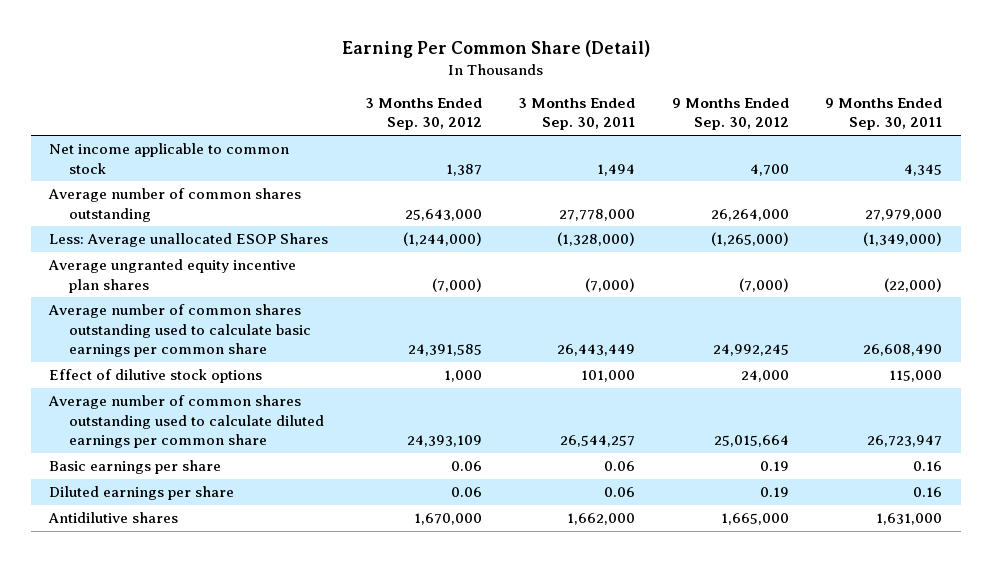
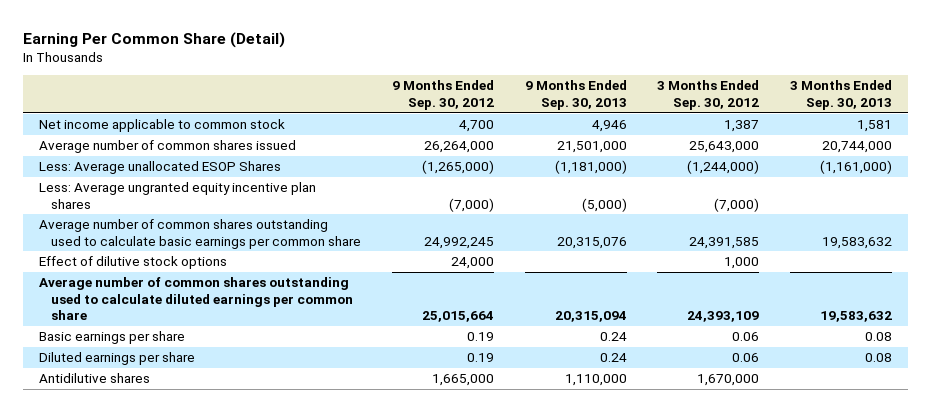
[518,97,636,131] 3 Months Ended Sep. 30, 2011 -> none
[825,97,943,131] 9 Months Ended Sep. 30, 2011 -> none
none -> [524,80,627,111] 9 Months Ended Sep. 30, 2013
none -> [790,80,893,111] 3 Months Ended Sep. 30, 2013
[48,188,302,222] Average number of common shares outstanding -> [38,140,296,154] Average number of common shares issued
[48,259,297,293] Average ungranted equity incentive plan shares -> [38,182,316,209] Less: Average ungranted equity incentive plan shares

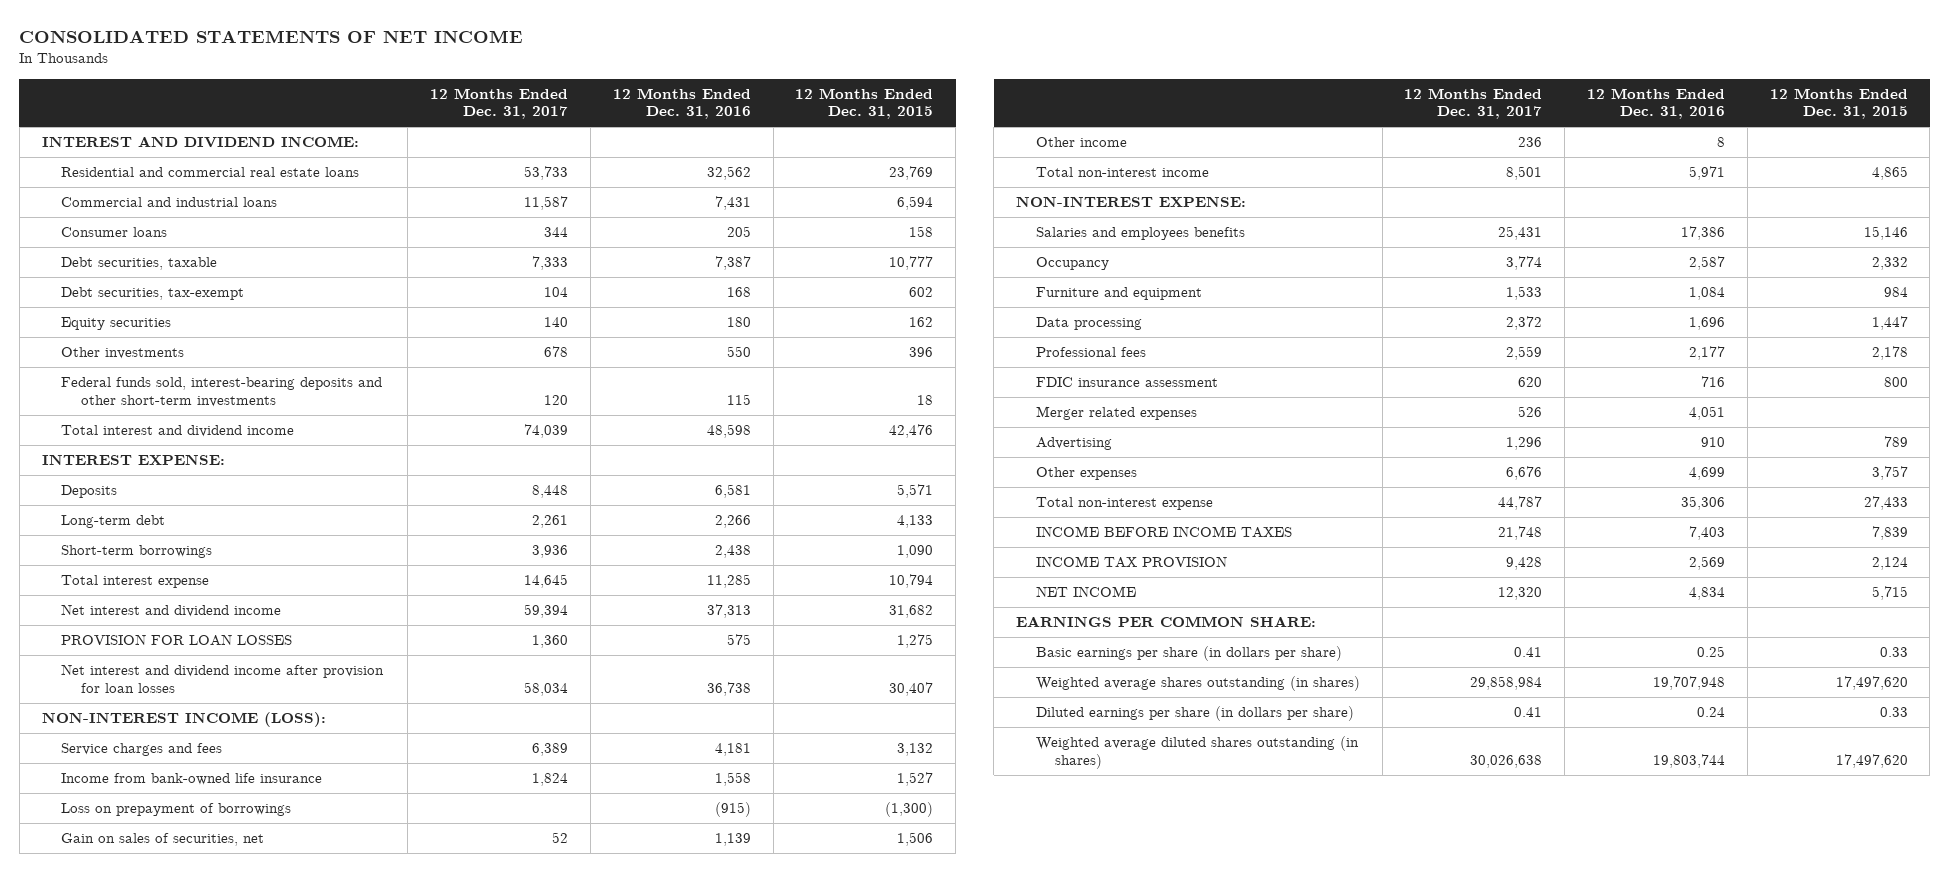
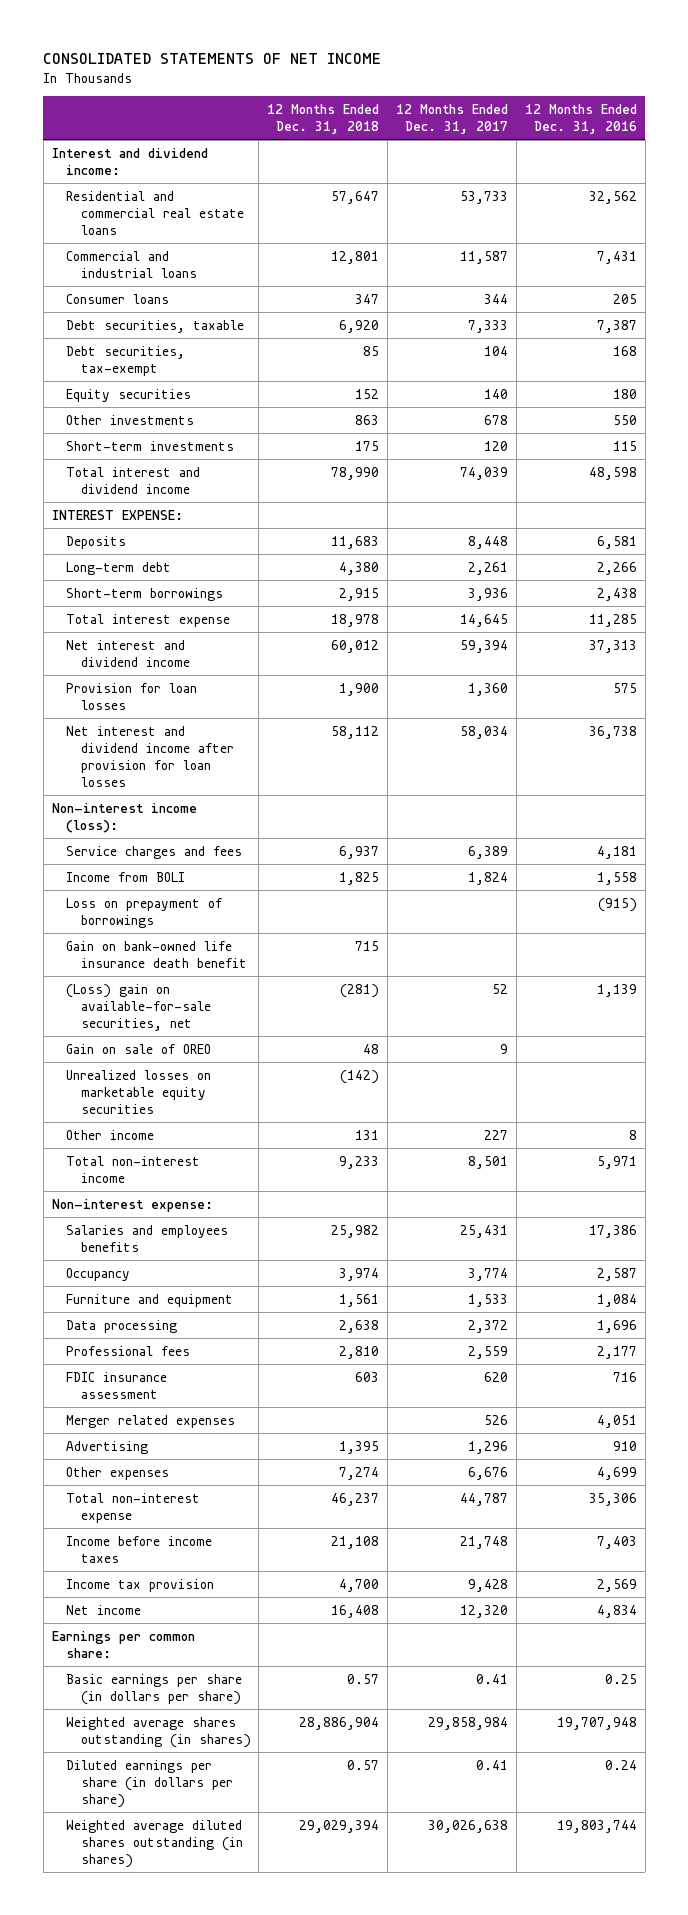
[795,87,934,120] 12 Months Ended Dec. 31, 2015 -> none
none -> [267,103,380,134] 12 Months Ended Dec. 31, 2018
[41,136,359,149] INTEREST AND DIVIDEND INCOME: -> [51,147,208,175] Interest and dividend income:
[61,377,383,407] Federal funds sold, interest-bearing deposits and other short-term investments -> [66,440,235,451] Short-term investments
[61,634,293,647] PROVISION FOR LOAN LOSSES -> [66,682,198,710] Provision for loan losses
[41,712,326,728] NON-INTEREST INCOME (LOSS): -> [51,802,197,833] Non-interest income (loss):
[61,773,323,786] Income from bank-owned life insurance -> [66,871,186,882] Income from BOLI
none -> [66,940,247,968] Gain on bank-owned life insurance death benefit
[61,833,265,847] Gain on sales of securities, net -> [66,983,211,1031] (Loss) gain on available-for-sale securities, net
none -> [66,1043,212,1054] Gain on sale of OREO
none -> [66,1069,212,1114] Unrealized losses on marketable equity securities
[1518,137,1543,148] 236 -> [484,1129,509,1140] 227
[1015,196,1246,208] NON-INTEREST EXPENSE: -> [51,1198,213,1212] Non-interest expense:
[1035,526,1292,539] INCOME BEFORE INCOME TAXES -> [66,1535,213,1563] Income before income taxes
[1035,556,1227,569] INCOME TAX PROVISION -> [66,1578,215,1592] Income tax provision
[1035,586,1136,598] NET INCOME -> [66,1604,142,1615] Net income
[1015,616,1316,628] EARNINGS PER COMMON SHARE: -> [51,1630,195,1658] Earnings per common share:

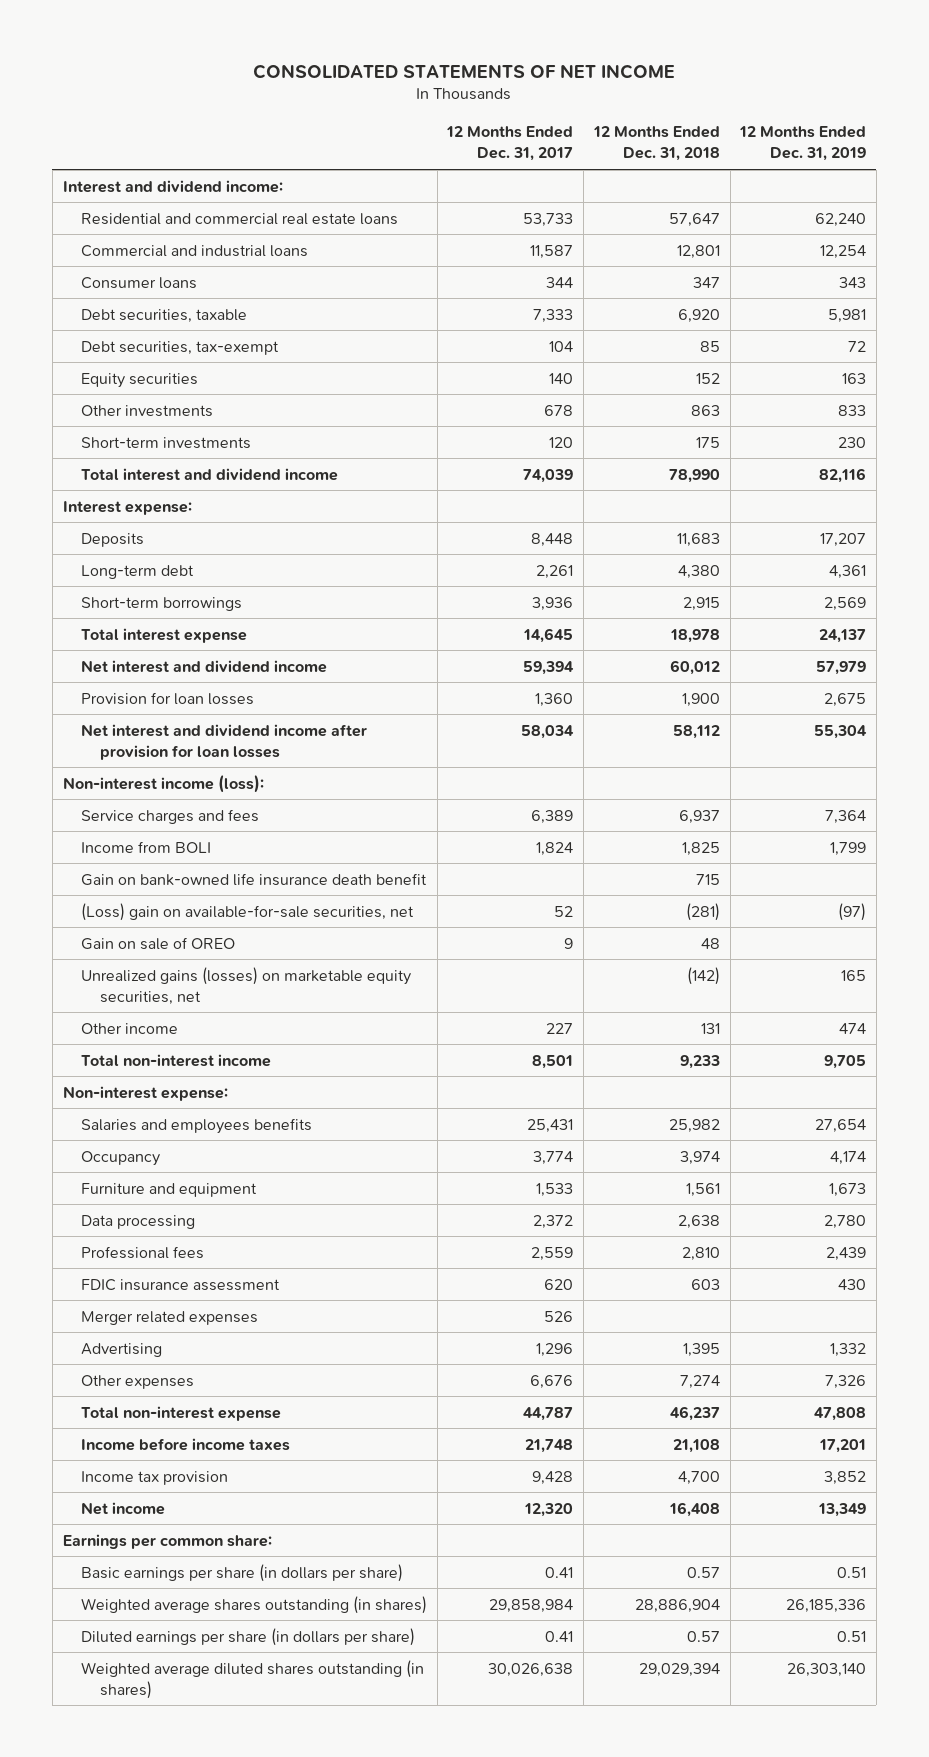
[524,103,637,134] 12 Months Ended Dec. 31, 2016 -> none
none -> [739,126,867,162] 12 Months Ended Dec. 31, 2019
[51,509,183,520] INTEREST EXPENSE: -> [62,500,192,515] Interest expense:
[66,897,223,928] Loss on prepayment of borrowings -> none
[66,1069,212,1114] Unrealized losses on marketable equity securities -> [81,966,412,1005] Unrealized gains (losses) on marketable equity securities, net

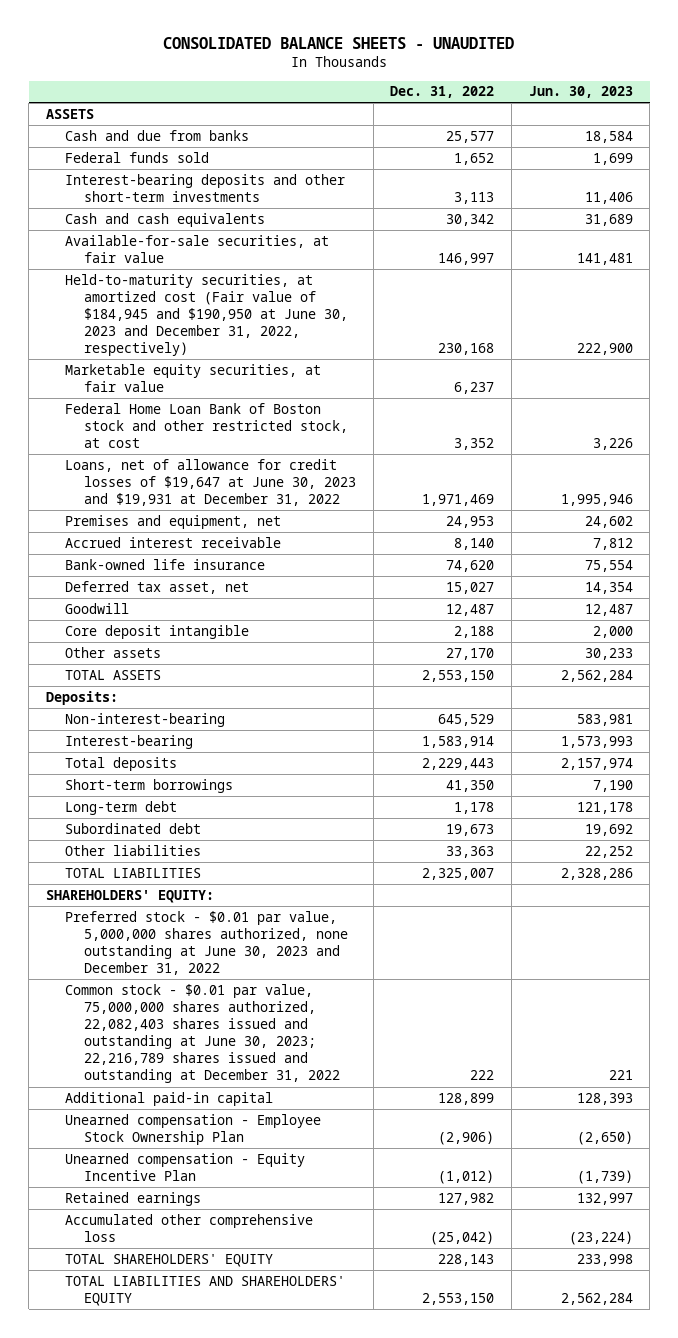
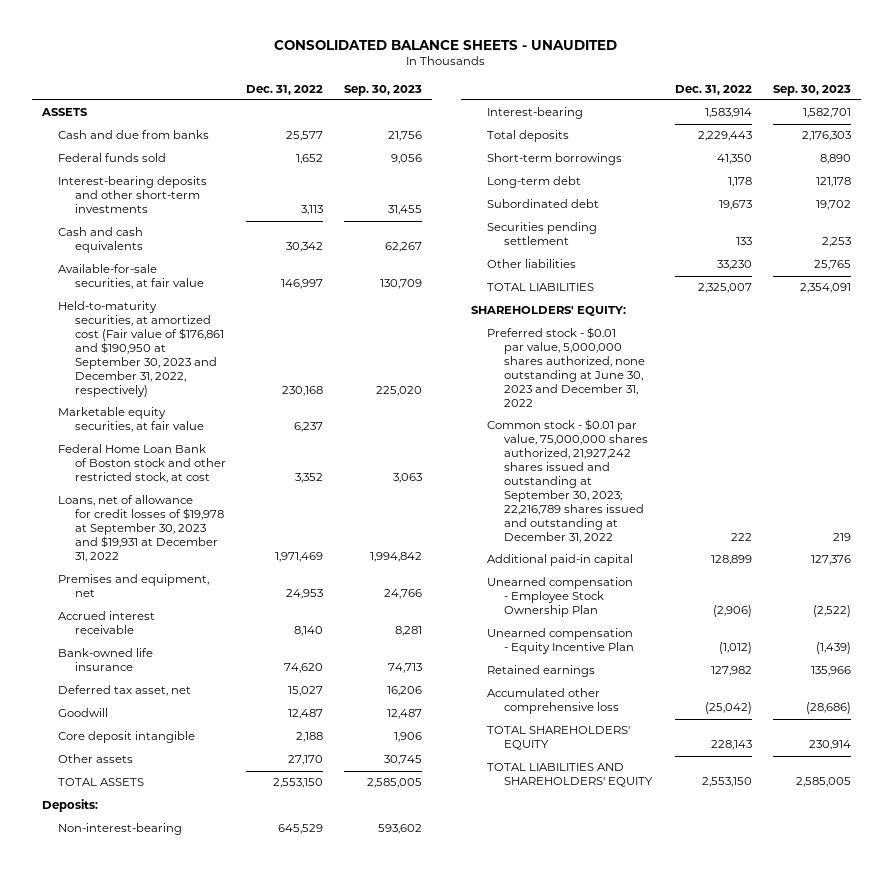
[528,86,633,99] Jun. 30, 2023 -> none
none -> [343,84,422,96] Sep. 30, 2023
[65,273,349,357] Held-to-maturity securities, at amortized cost (Fair value of $184,945 and $190,950 at June 30, 2023 and December 31, 2022, respectively) -> [58,301,225,398] Held-to-maturity securities, at amortized cost (Fair value of $176,861 and $190,950 at September 30, 2023 and December 31, 2022, respectively)
[65,458,357,506] Loans, net of allowance for credit losses of $19,647 at June 30, 2023 and $19,931 at December 31, 2022 -> [58,495,225,563] Loans, net of allowance for credit losses of $19,978 at September 30, 2023 and $19,931 at December 31, 2022
none -> [487,222,598,246] Securities pending settlement
[446,845,495,858] 33,363 -> [717,260,753,271] 33,230
[65,983,341,1084] Common stock - $0.01 par value, 75,000,000 shares authorized, 22,082,403 shares issued and outstanding at June 30, 2023; 22,216,789 shares issued and outstanding at December 31, 2022 -> [487,419,649,544] Common stock - $0.01 par value, 75,000,000 shares authorized, 21,927,242 shares issued and outstanding at September 30, 2023; 22,216,789 shares issued and outstanding at December 31, 2022

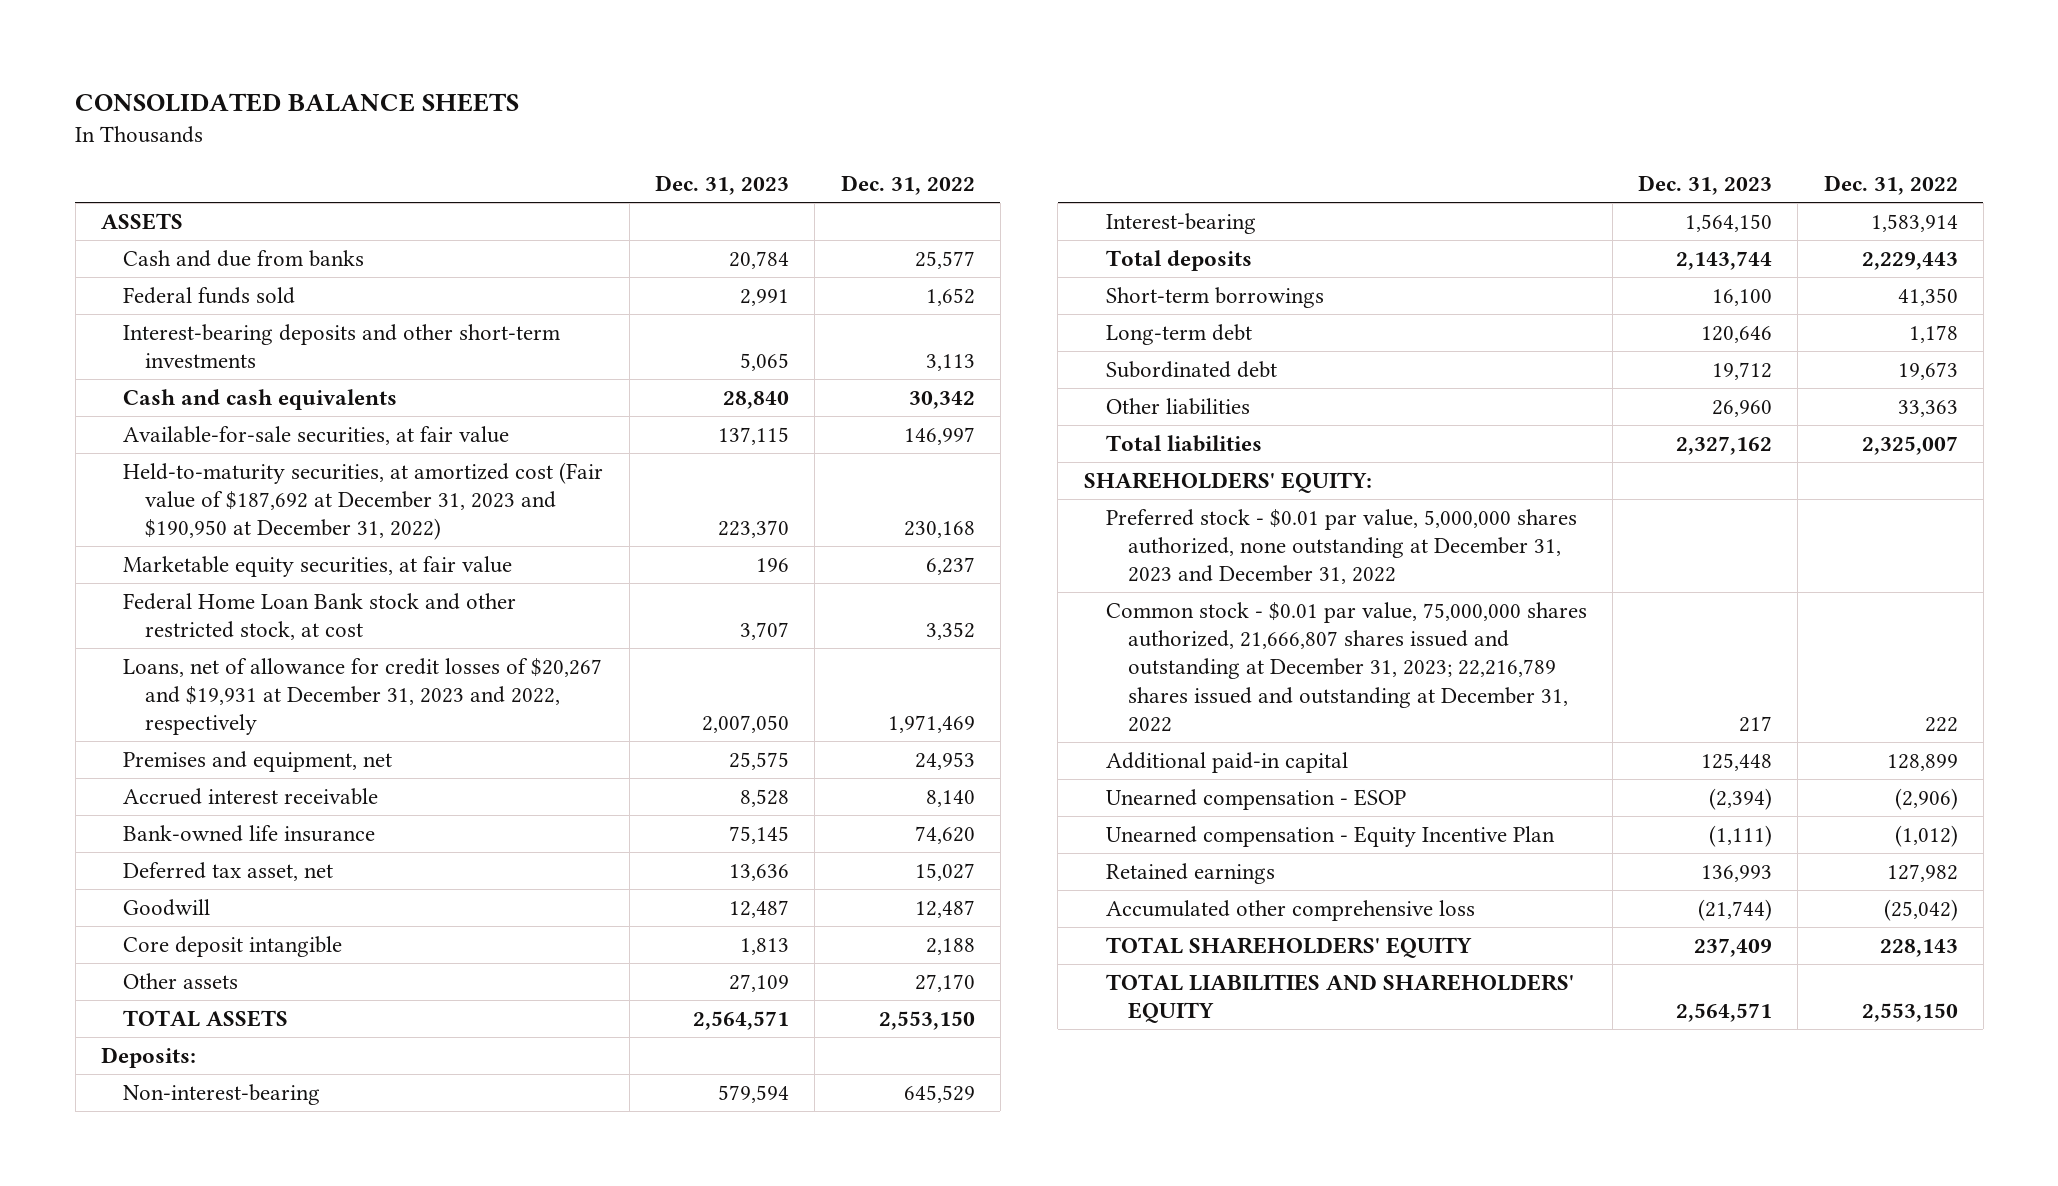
[274,39,618,50] CONSOLIDATED BALANCE SHEETS - UNAUDITED -> [75,92,520,112] CONSOLIDATED BALANCE SHEETS
[343,84,422,96] Sep. 30, 2023 -> none
none -> [655,175,790,196] Dec. 31, 2023
[58,301,225,398] Held-to-maturity securities, at amortized cost (Fair value of $176,861 and $190,950 at September 30, 2023 and December 31, 2022, respectively) -> [123,462,604,541] Held-to-maturity securities, at amortized cost (Fair value of $187,692 at December 31, 2023 and $190,950 at December 31, 2022)
[58,444,227,484] Federal Home Loan Bank of Boston stock and other restricted stock, at cost -> [123,593,517,641] Federal Home Loan Bank stock and other restricted stock, at cost
[58,495,225,563] Loans, net of allowance for credit losses of $19,978 at September 30, 2023 and $19,931 at December 31, 2022 -> [123,658,603,736] Loans, net of allowance for credit losses of $20,267 and $19,931 at December 31, 2023 and 2022, respectively
[487,222,598,246] Securities pending settlement -> none
[717,260,753,271] 33,230 -> [1897,400,1958,418] 33,363
[487,283,595,292] TOTAL LIABILITIES -> [1105,435,1262,453] Total liabilities
[487,327,646,408] Preferred stock - $0.01 par value, 5,000,000 shares authorized, none outstanding at June 30, 2023 and December 31, 2022 -> [1105,509,1577,585] Preferred stock - $0.01 par value, 5,000,000 shares authorized, none outstanding at December 31, 2023 and December 31, 2022
[487,419,649,544] Common stock - $0.01 par value, 75,000,000 shares authorized, 21,927,242 shares issued and outstanding at September 30, 2023; 22,216,789 shares issued and outstanding at December 31, 2022 -> [1105,602,1587,732] Common stock - $0.01 par value, 75,000,000 shares authorized, 21,666,807 shares issued and outstanding at December 31, 2023; 22,216,789 shares issued and outstanding at December 31, 2022
[487,577,634,618] Unearned compensation - Employee Stock Ownership Plan -> [1105,789,1406,811] Unearned compensation - ESOP

